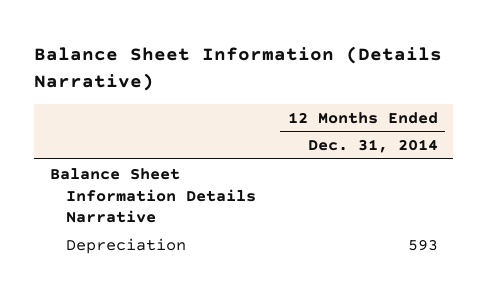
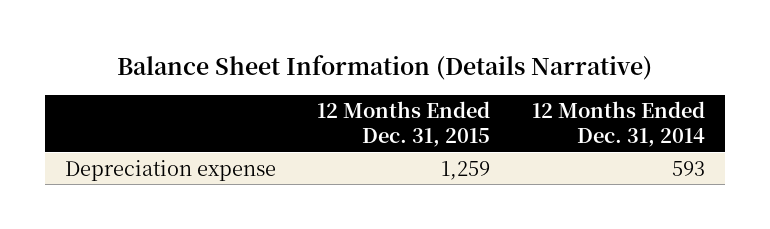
none -> [317,101,491,148] 12 Months Ended Dec. 31, 2015
[49,167,257,224] Balance Sheet Information Details Narrative -> none
[66,237,187,254] Depreciation -> [65,159,277,181] Depreciation expense

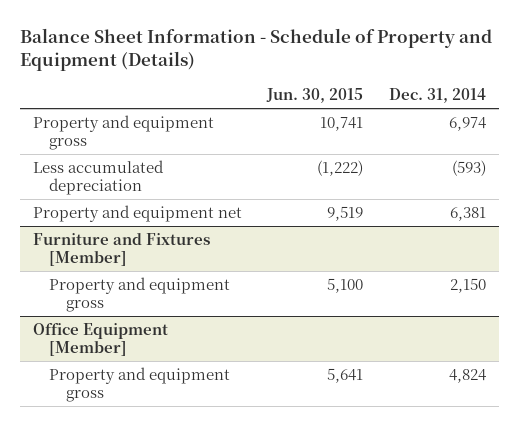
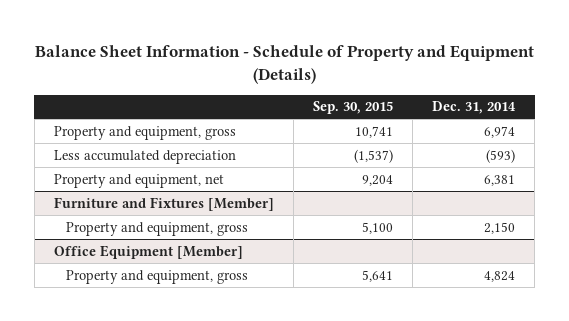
[266,88,364,104] Jun. 30, 2015 -> none
none -> [313,101,394,115] Sep. 30, 2015
[32,114,214,150] Property and equipment gross -> [53,125,236,140] Property and equipment, gross
[32,204,242,222] Property and equipment net -> [53,173,224,188] Property and equipment, net
[49,276,231,312] Property and equipment gross -> [65,221,248,236] Property and equipment, gross
[49,366,231,402] Property and equipment gross -> [65,269,248,284] Property and equipment, gross

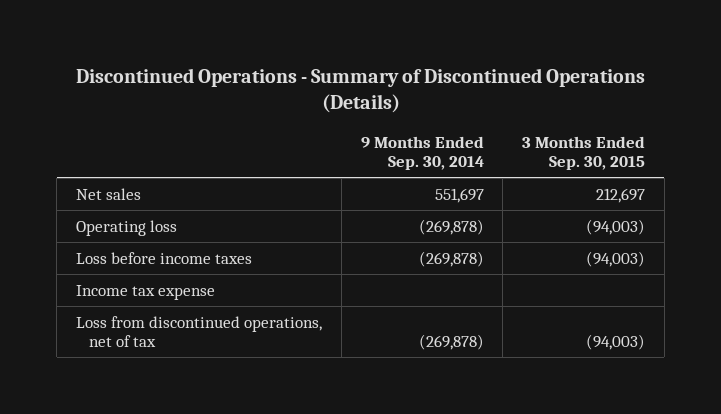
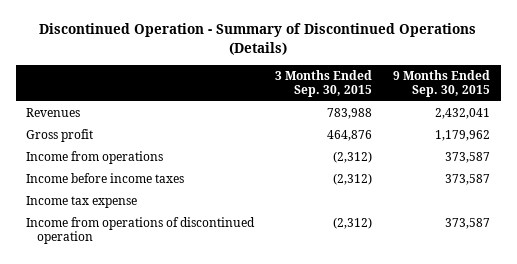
[75,68,645,114] Discontinued Operations - Summary of Discontinued Operations (Details) -> [39,23,477,55] Discontinued Operation - Summary of Discontinued Operations (Details)
[360,135,484,171] 9 Months Ended Sep. 30, 2014 -> none
none -> [393,69,491,97] 9 Months Ended Sep. 30, 2015
[76,187,142,200] Net sales -> none
[76,219,178,236] Operating loss -> none
none -> [26,108,81,118] Revenues
none -> [26,129,94,143] Gross profit
none -> [26,151,164,165] Income from operations
[76,251,253,264] Loss before income taxes -> [26,173,185,184] Income before income taxes
[586,250,646,267] (94,003) -> [333,173,373,186] (2,312)
[76,315,323,348] Loss from discontinued operations, net of tax -> [26,217,256,245] Income from operations of discontinued operation
[586,334,646,351] (94,003) -> [333,217,373,230] (2,312)

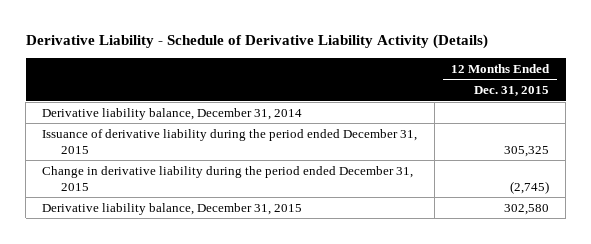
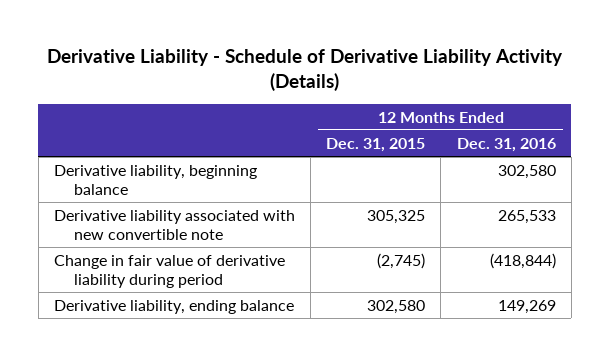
none -> [456,137,556,152] Dec. 31, 2016
[42,107,303,120] Derivative liability balance, December 31, 2014 -> [53,164,257,195] Derivative liability, beginning balance
[42,128,418,154] Issuance of derivative liability during the period ended December 31, 2015 -> [53,209,295,240] Derivative liability associated with new convertible note
[42,165,414,191] Change in derivative liability during the period ended December 31, 2015 -> [53,254,285,288] Change in fair value of derivative liability during period
[42,202,303,215] Derivative liability balance, December 31, 2015 -> [53,299,294,314] Derivative liability, ending balance

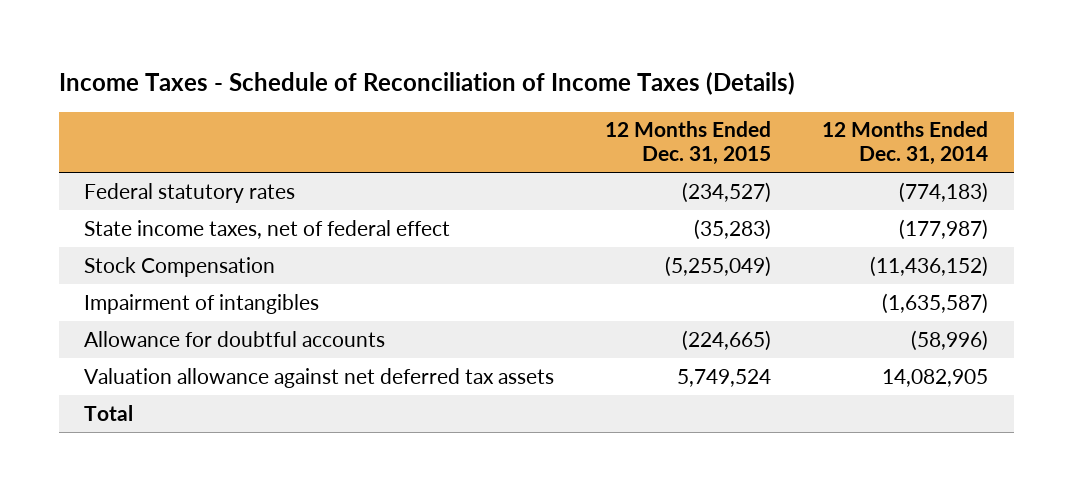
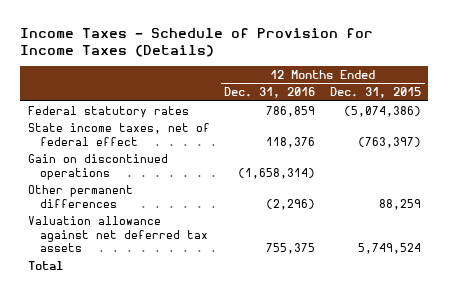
[58,71,795,95] Income Taxes - Schedule of Reconciliation of Income Taxes (Details) -> [20,27,374,58] Income Taxes - Schedule of Provision for Income Taxes (Details)
[822,121,989,166] 12 Months Ended Dec. 31, 2014 -> none
none -> [224,87,316,99] Dec. 31, 2016
[84,256,276,277] Stock Compensation -> none
[84,293,320,314] Impairment of intangibles -> none
[84,330,386,347] Allowance for doubtful accounts -> none
[682,181,772,203] (234,527) -> [344,105,422,117] (5,074,386)
[694,218,772,240] (35,283) -> [358,136,422,148] (763,397)
none -> [27,153,168,180] Gain on discontinued operations
none -> [27,184,133,208] Other permanent differences

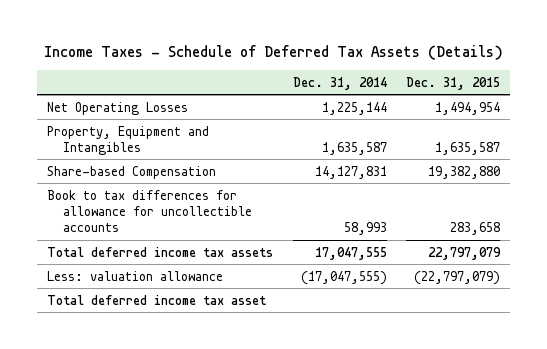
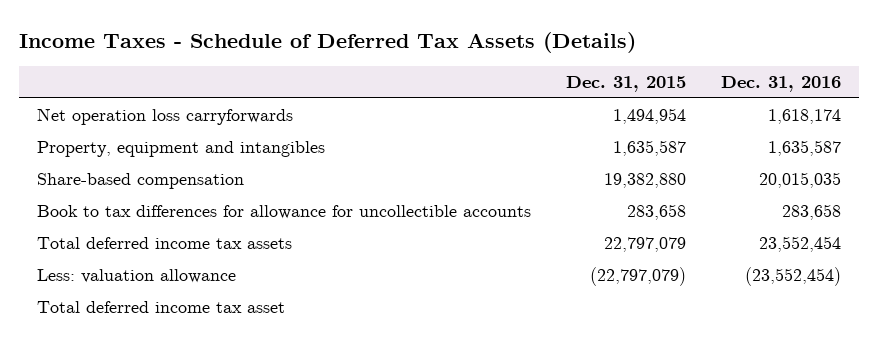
[292,76,387,90] Dec. 31, 2014 -> none
none -> [721,75,842,92] Dec. 31, 2016
[46,101,188,115] Net Operating Losses -> [36,108,293,126] Net operation loss carryforwards
[46,125,209,155] Property, Equipment and Intangibles -> [36,141,325,158] Property, equipment and intangibles
[46,165,216,179] Share-based Compensation -> [36,173,244,190] Share-based compensation

